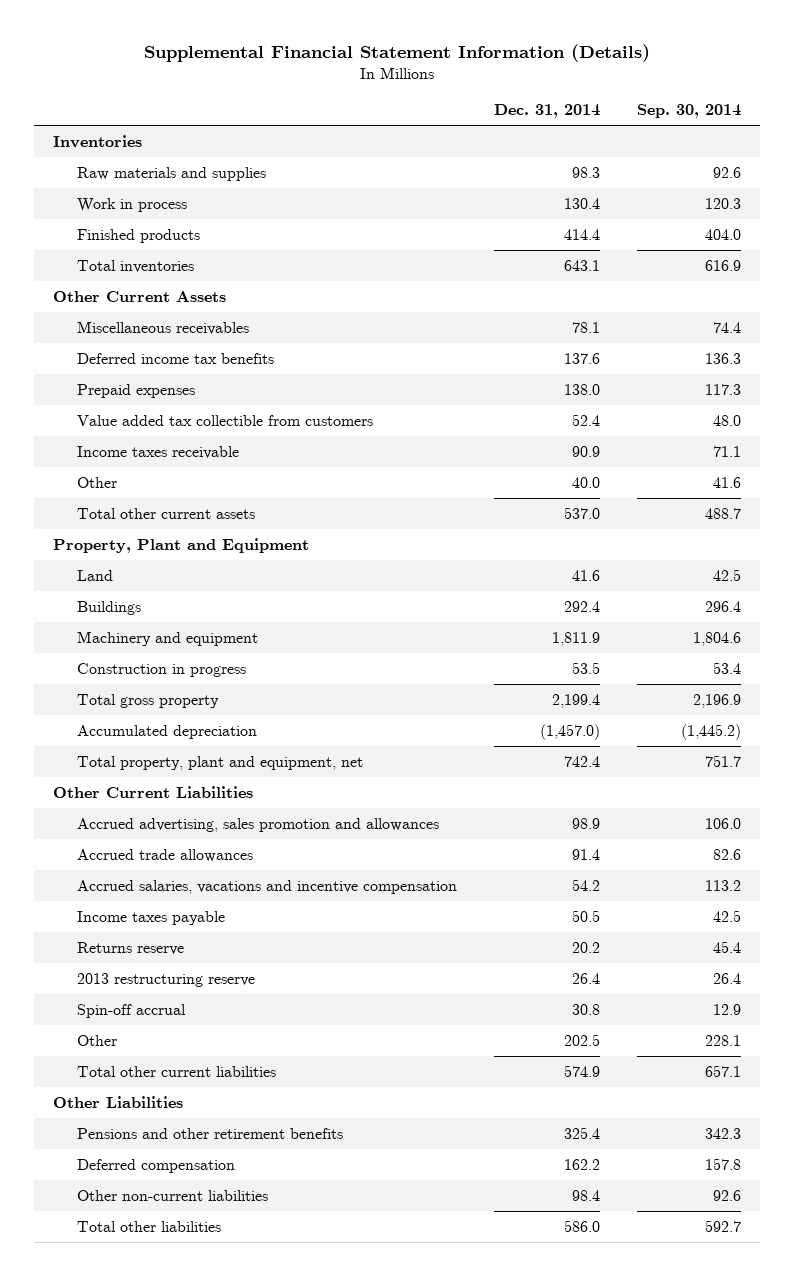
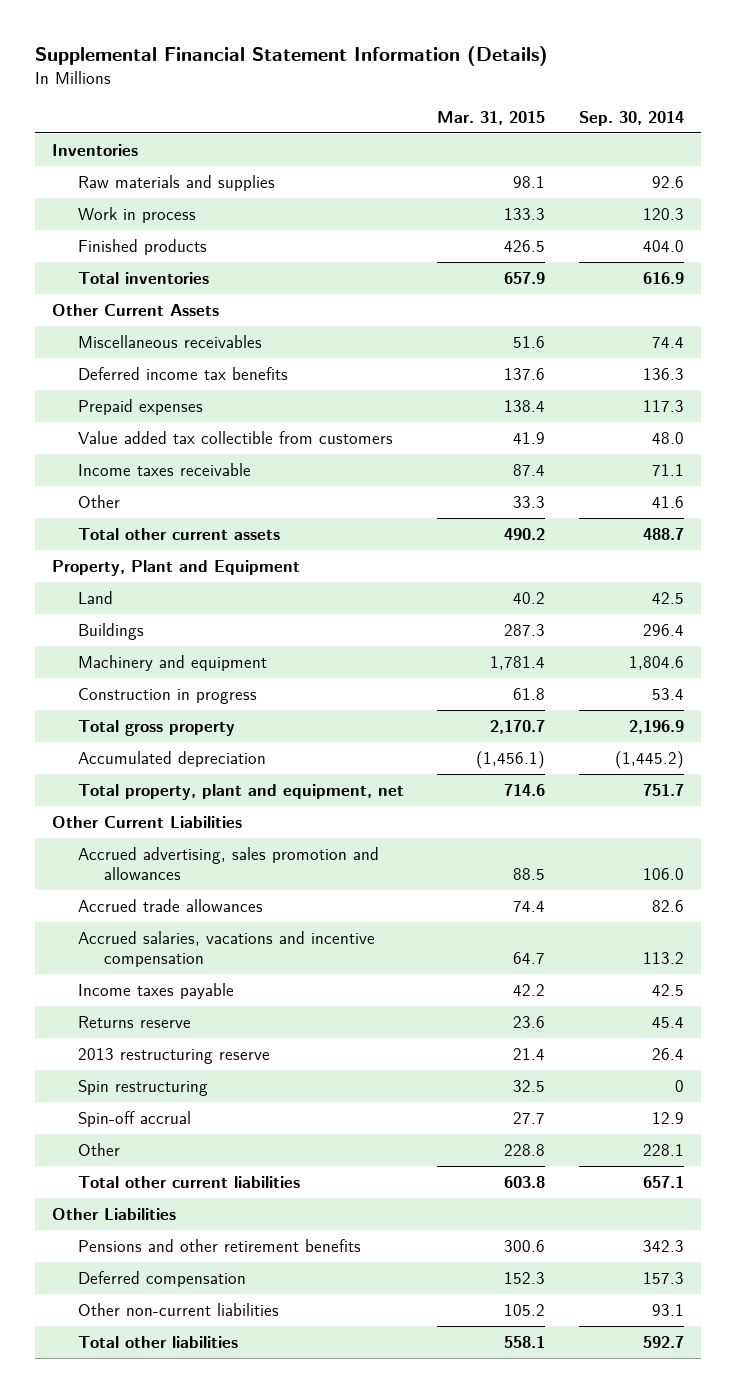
[494,103,601,118] Dec. 31, 2014 -> none
none -> [437,110,546,125] Mar. 31, 2015
none -> [77,1079,208,1096] Spin restructuring
[705,1157,742,1170] 157.8 -> [642,1271,684,1284] 157.3
[713,1189,742,1201] 92.6 -> [651,1303,684,1316] 93.1

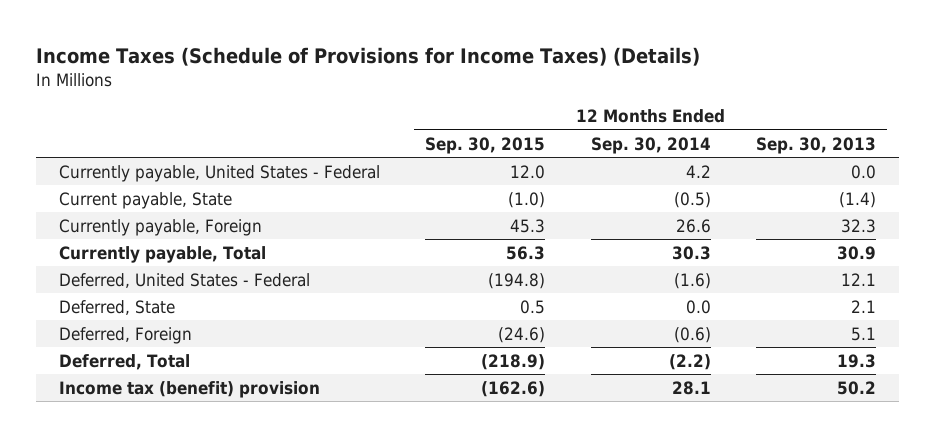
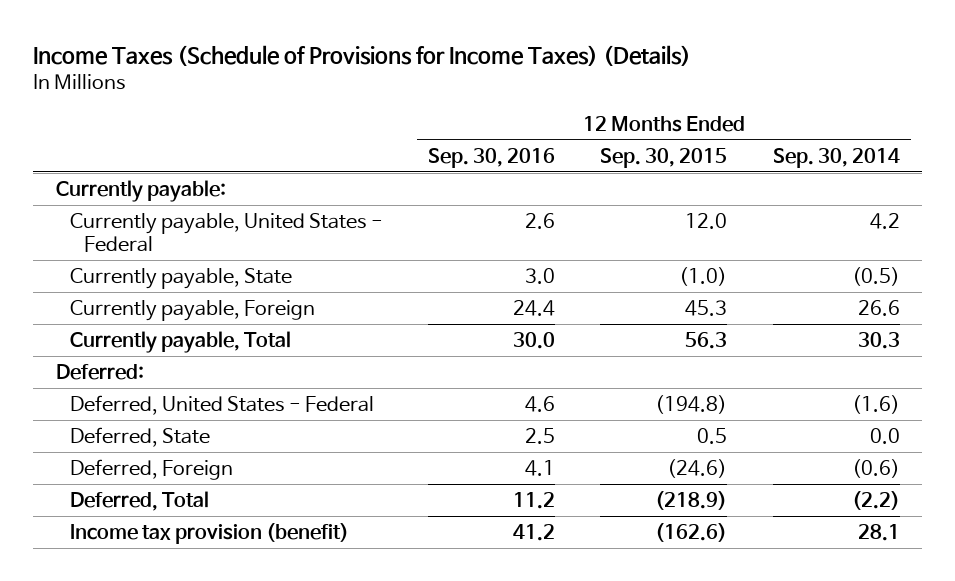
[756,136,877,154] Sep. 30, 2013 -> none
none -> [428,147,556,168] Sep. 30, 2016
none -> [55,179,226,202] Currently payable:
[58,191,232,209] Current payable, State -> [69,267,292,289] Currently payable, State
none -> [55,363,144,380] Deferred:
[58,380,320,398] Income tax (benefit) provision -> [69,522,349,544] Income tax provision (benefit)

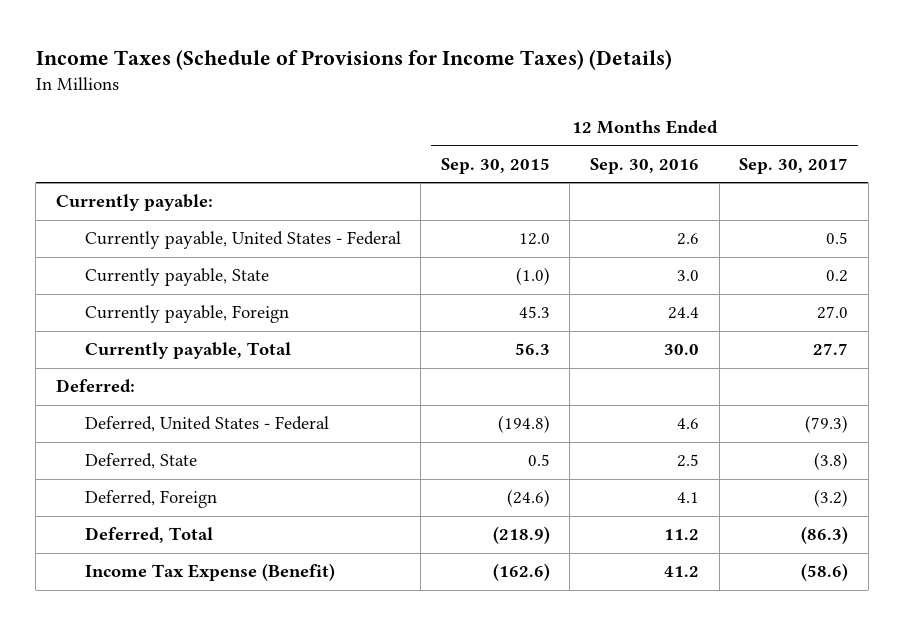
[772,147,900,168] Sep. 30, 2014 -> none
none -> [739,157,849,174] Sep. 30, 2017
[69,522,349,544] Income tax provision (benefit) -> [84,563,335,582] Income Tax Expense (Benefit)

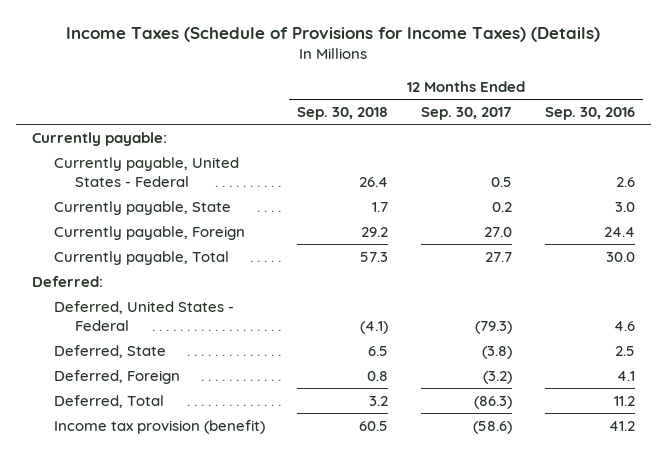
[440,157,550,174] Sep. 30, 2015 -> none
none -> [297,107,389,121] Sep. 30, 2018
[84,563,335,582] Income Tax Expense (Benefit) -> [53,419,265,434] Income tax provision (benefit)

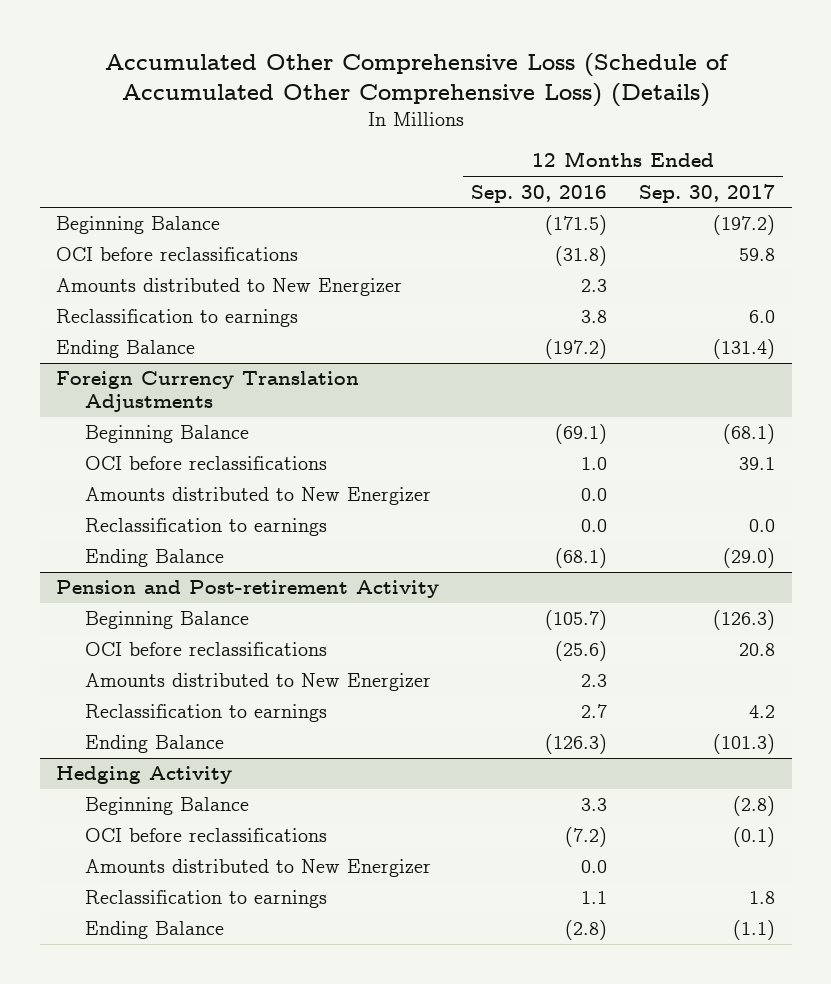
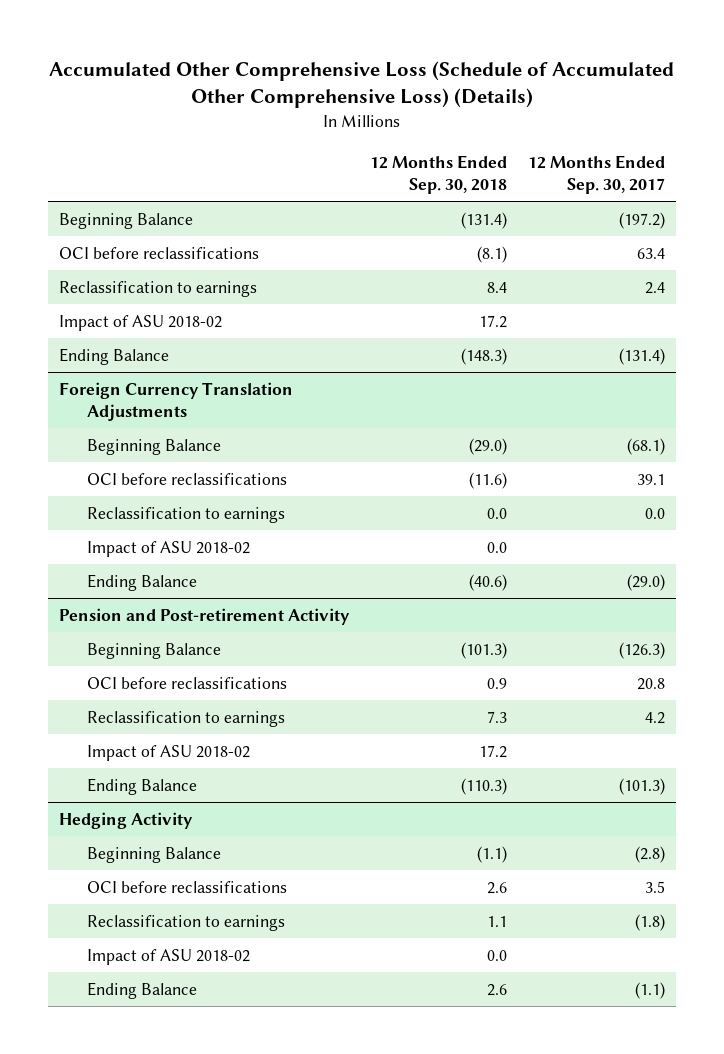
[471,184,608,203] Sep. 30, 2016 -> none
none -> [370,154,508,194] 12 Months Ended Sep. 30, 2018
[55,278,402,297] Amounts distributed to New Energizer -> none
[739,248,776,262] 59.8 -> [637,247,666,259] 63.4
[749,310,776,324] 6.0 -> [645,281,666,294] 2.4
none -> [58,314,222,331] Impact of ASU 2018-02
[84,487,431,506] Amounts distributed to New Energizer -> none
none -> [86,540,250,557] Impact of ASU 2018-02
[84,673,431,692] Amounts distributed to New Energizer -> none
none -> [86,744,250,761] Impact of ASU 2018-02
[84,859,431,878] Amounts distributed to New Energizer -> none
[733,827,776,848] (0.1) -> [645,880,666,893] 3.5
[749,891,776,905] 1.8 -> [635,913,666,931] (1.8)
none -> [86,948,250,965] Impact of ASU 2018-02

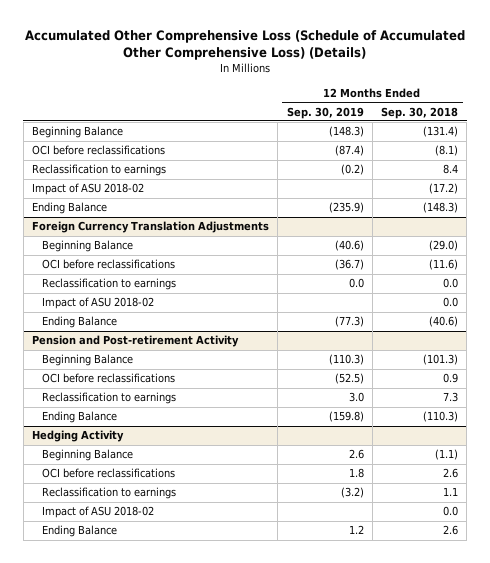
[528,154,666,194] 12 Months Ended Sep. 30, 2017 -> none
none -> [286,106,364,119] Sep. 30, 2019
[479,314,508,328] 17.2 -> [429,183,459,195] (17.2)
[86,744,250,761] Impact of ASU 2018-02 -> none

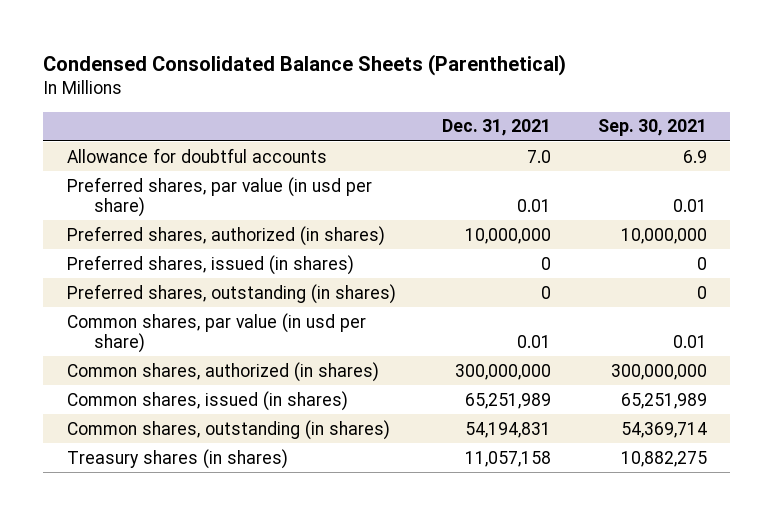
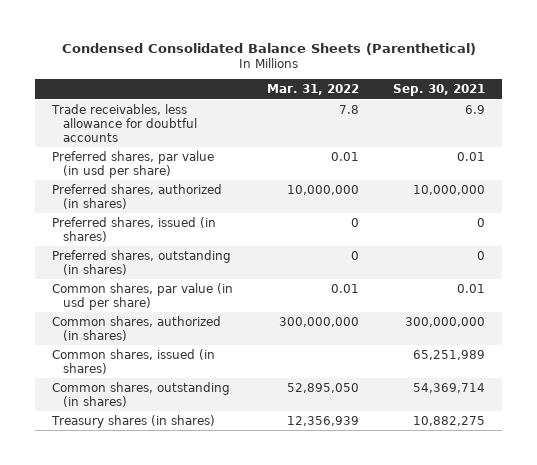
[442,119,552,137] Dec. 31, 2021 -> none
none -> [267,84,360,96] Mar. 31, 2022
[66,147,327,163] Allowance for doubtful accounts -> [51,103,198,143] Trade receivables, less allowance for doubtful accounts

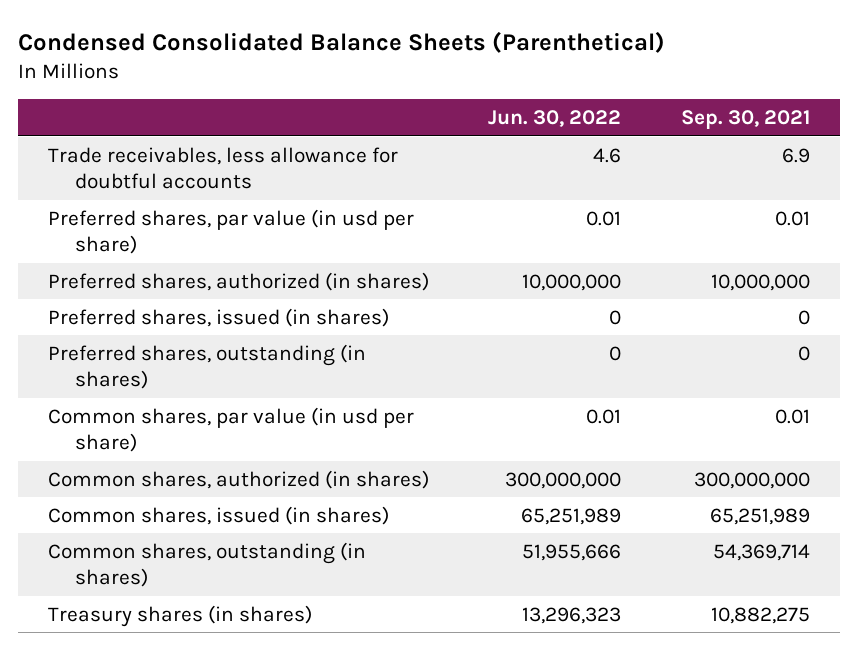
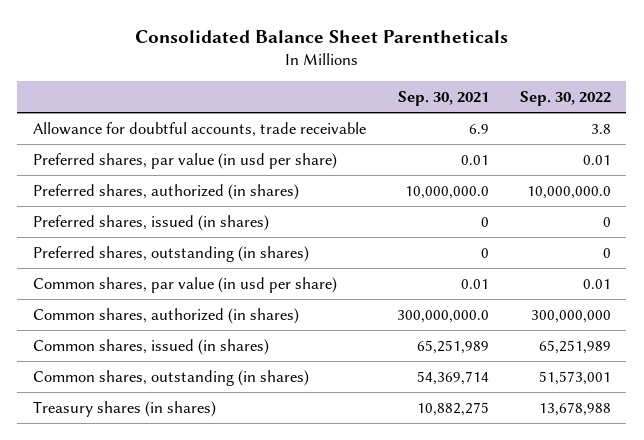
[17,31,665,54] Condensed Consolidated Balance Sheets (Parenthetical) -> [134,29,508,43] Consolidated Balance Sheet Parentheticals
[488,110,622,128] Jun. 30, 2022 -> none
none -> [519,91,611,107] Sep. 30, 2022
[47,146,398,190] Trade receivables, less allowance for doubtful accounts -> [32,121,366,137] Allowance for doubtful accounts, trade receivable
[710,273,810,291] 10,000,000 -> [404,185,489,199] 10,000,000.0
[693,471,810,489] 300,000,000 -> [396,309,489,323] 300,000,000.0

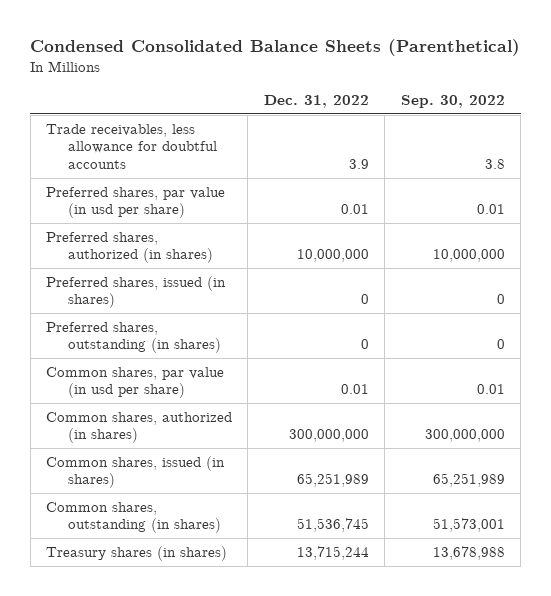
[134,29,508,43] Consolidated Balance Sheet Parentheticals -> [30,39,521,57] Condensed Consolidated Balance Sheets (Parenthetical)
[397,91,489,107] Sep. 30, 2021 -> none
none -> [263,94,369,108] Dec. 31, 2022
[32,121,366,137] Allowance for doubtful accounts, trade receivable -> [46,123,218,170] Trade receivables, less allowance for doubtful accounts
[526,185,611,199] 10,000,000.0 -> [432,249,505,263] 10,000,000

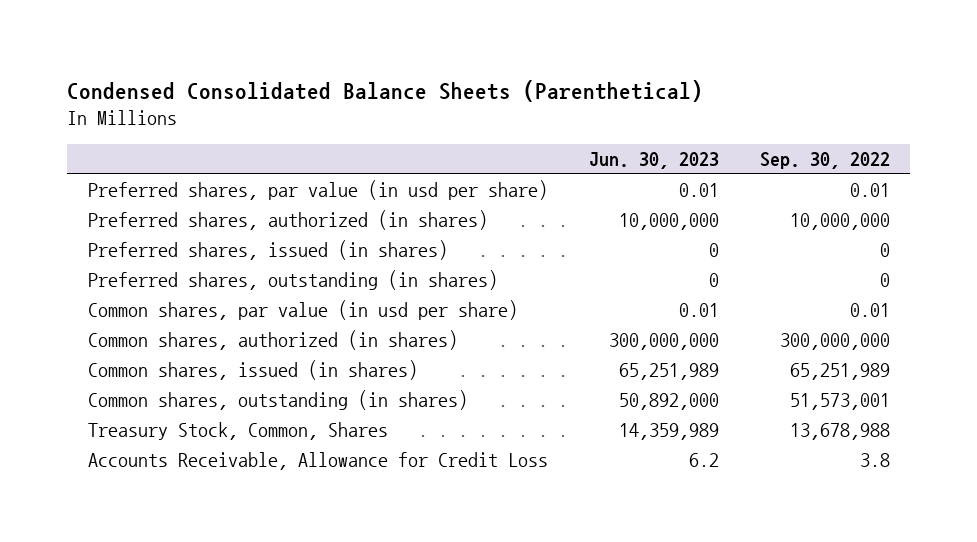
[263,94,369,108] Dec. 31, 2022 -> none
none -> [588,152,719,170] Jun. 30, 2023
[46,123,218,170] Trade receivables, less allowance for doubtful accounts -> none
[46,545,228,561] Treasury shares (in shares) -> [87,422,388,441] Treasury Stock, Common, Shares
none -> [87,452,548,471] Accounts Receivable, Allowance for Credit Loss

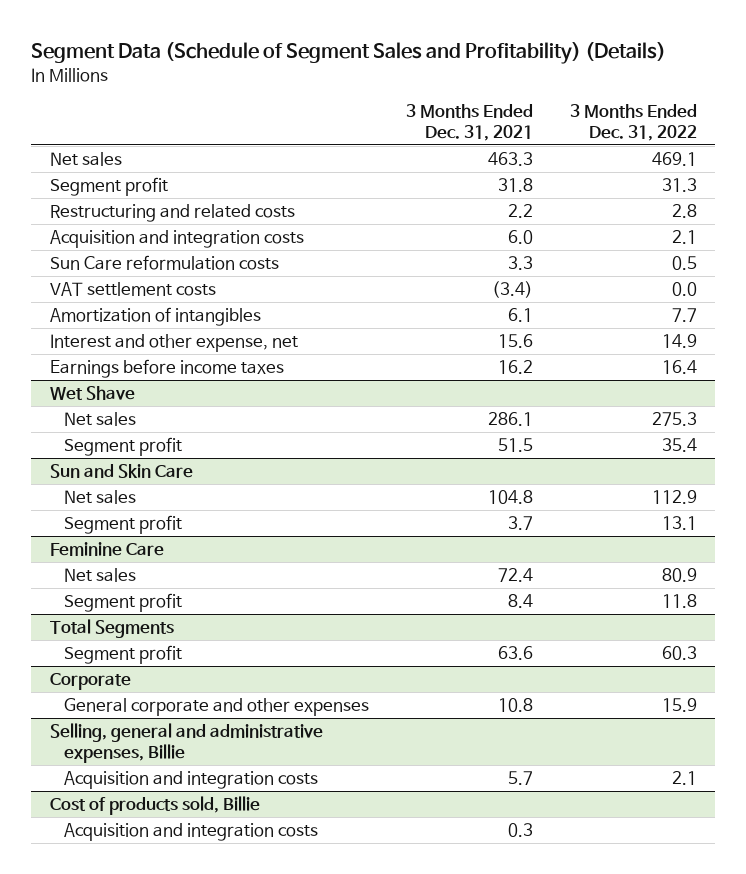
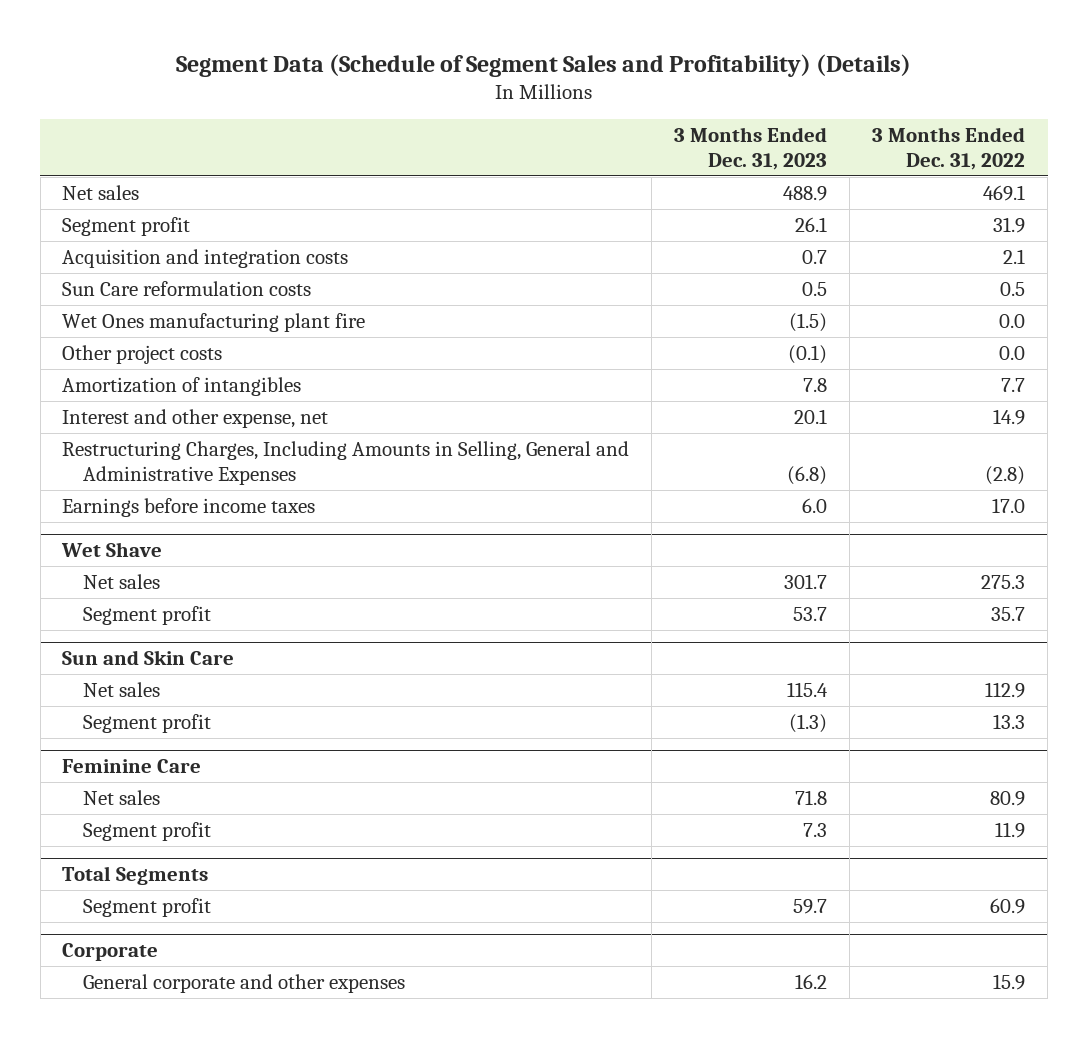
[405,104,533,142] 3 Months Ended Dec. 31, 2021 -> none
none -> [674,126,828,170] 3 Months Ended Dec. 31, 2023
[49,204,295,223] Restructuring and related costs -> none
[661,178,697,193] 31.3 -> [993,216,1026,233] 31.9
[49,282,216,297] VAT settlement costs -> none
none -> [62,312,366,332] Wet Ones manufacturing plant fire
none -> [62,344,223,364] Other project costs
none -> [62,440,630,485] Restructuring Charges, Including Amounts in Selling, General and Administrative Expenses
[661,360,697,375] 16.4 -> [992,497,1026,513] 17.0
[661,438,697,453] 35.4 -> [991,606,1026,621] 35.7
[661,516,697,531] 13.1 -> [993,713,1026,729] 13.3
[661,594,697,609] 11.8 -> [995,821,1026,838] 11.9
[661,646,697,661] 60.3 -> [990,897,1026,914] 60.9
[49,723,323,763] Selling, general and administrative expenses, Billie -> none
[63,771,318,790] Acquisition and integration costs -> none
[49,796,260,816] Cost of products sold, Billie -> none
[63,823,318,842] Acquisition and integration costs -> none

